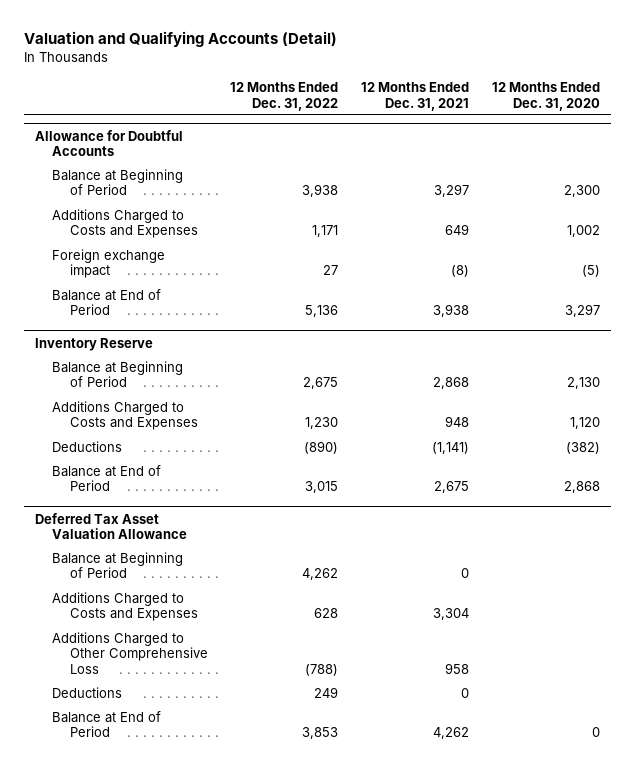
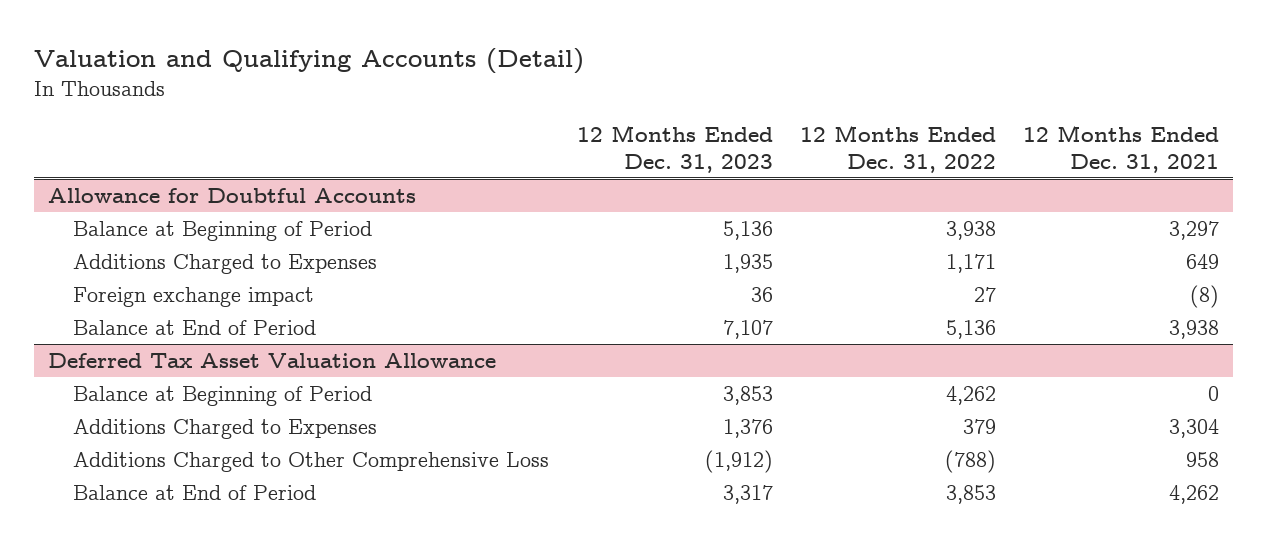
[491,82,600,111] 12 Months Ended Dec. 31, 2020 -> none
none -> [576,124,773,173] 12 Months Ended Dec. 31, 2023
[52,208,198,239] Additions Charged to Costs and Expenses -> [73,253,378,274] Additions Charged to Expenses
[35,337,154,351] Inventory Reserve -> none
[52,360,184,388] Balance at Beginning of Period -> none
[52,400,198,431] Additions Charged to Costs and Expenses -> none
[52,440,123,452] Deductions -> none
[52,464,162,492] Balance at End of Period -> none
[52,591,198,622] Additions Charged to Costs and Expenses -> [73,418,378,439] Additions Charged to Expenses
[314,608,339,619] 628 -> [963,418,997,434] 379
[52,686,123,698] Deductions -> none

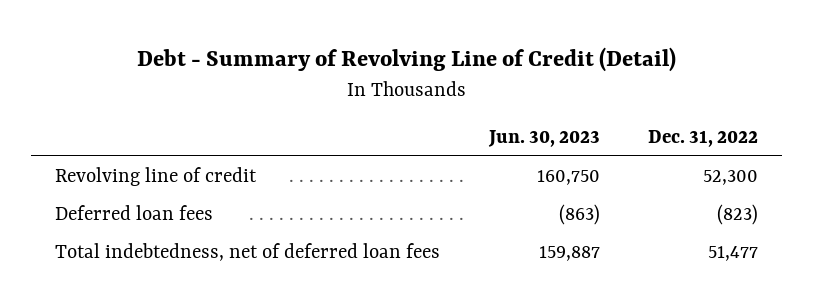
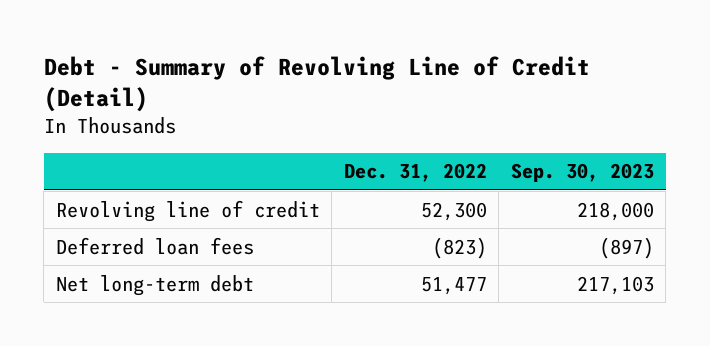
[487,130,600,148] Jun. 30, 2023 -> none
none -> [510,163,654,183] Sep. 30, 2023
[55,243,441,262] Total indebtedness, net of deferred loan fees -> [55,274,254,296] Net long-term debt

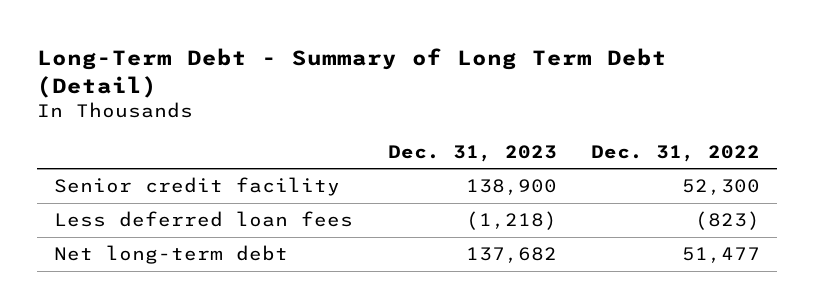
[43,55,590,112] Debt - Summary of Revolving Line of Credit (Detail) -> [37,47,668,98] Long-Term Debt - Summary of Long Term Debt (Detail)
[510,163,654,183] Sep. 30, 2023 -> none
none -> [387,144,557,162] Dec. 31, 2023
[55,199,320,222] Revolving line of credit -> [54,177,341,197] Senior credit facility
[55,236,254,255] Deferred loan fees -> [54,211,354,228] Less deferred loan fees

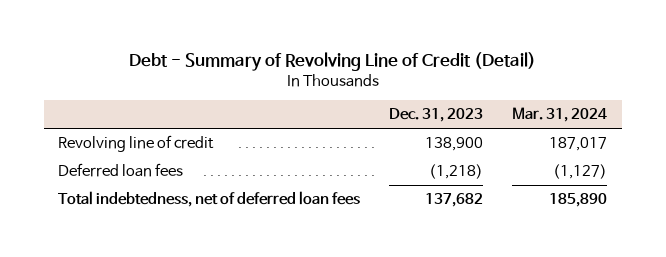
[37,47,668,98] Long-Term Debt - Summary of Long Term Debt (Detail) -> [128,52,536,72] Debt - Summary of Revolving Line of Credit (Detail)
[590,144,760,162] Dec. 31, 2022 -> none
none -> [512,107,608,123] Mar. 31, 2024
[54,177,341,197] Senior credit facility -> [58,135,215,153] Revolving line of credit
[54,211,354,228] Less deferred loan fees -> [58,163,184,178] Deferred loan fees
[54,245,289,265] Net long-term debt -> [58,191,361,208] Total indebtedness, net of deferred loan fees

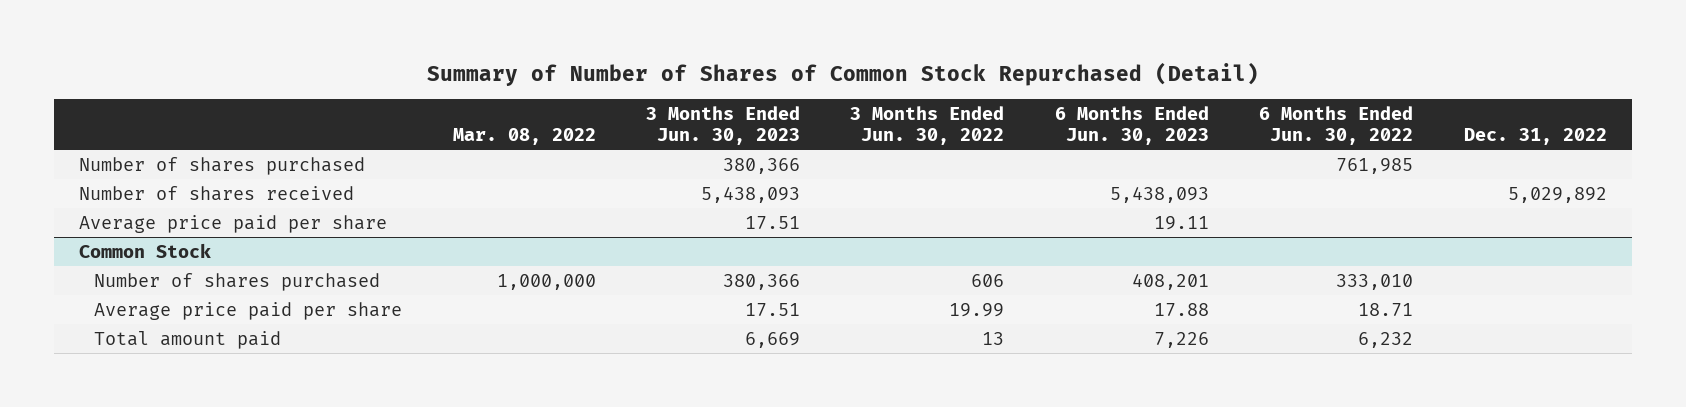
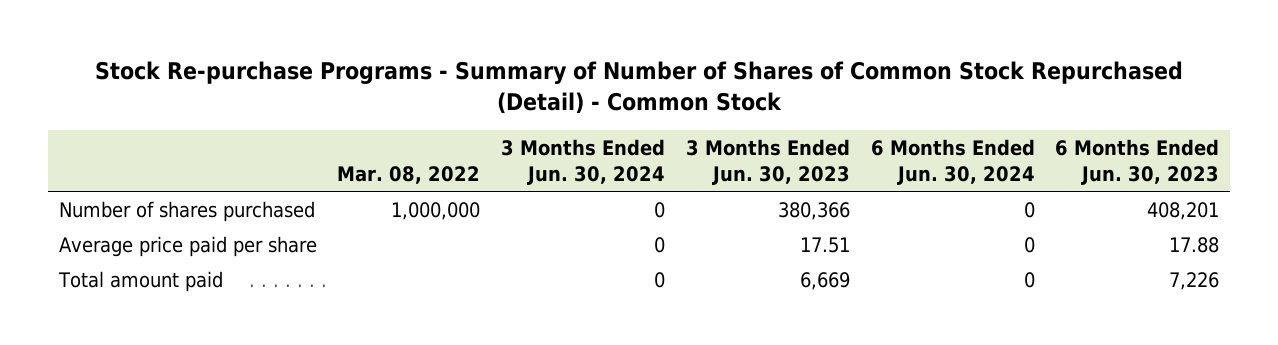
[426,62,1259,87] Summary of Number of Shares of Common Stock Repurchased (Detail) -> [95,61,1184,115] Stock Re-purchase Programs - Summary of Number of Shares of Common Stock Repurchased (Detail) - Common Stock
[850,106,1005,145] 3 Months Ended Jun. 30, 2022 -> none
[1259,106,1414,145] 6 Months Ended Jun. 30, 2022 -> none
[1463,127,1607,145] Dec. 31, 2022 -> none
none -> [501,139,666,185] 3 Months Ended Jun. 30, 2024
none -> [870,139,1035,185] 6 Months Ended Jun. 30, 2024
[78,156,365,175] Number of shares purchased -> none
[78,185,354,201] Number of shares received -> none
[78,214,387,233] Average price paid per share -> none
[78,242,211,258] Common Stock -> none

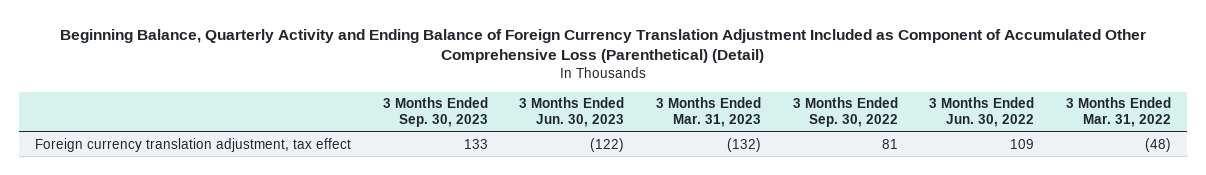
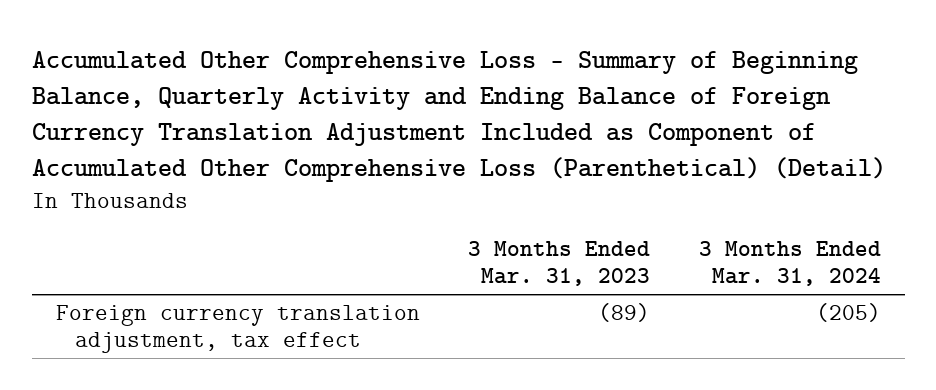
[59,28,1146,64] Beginning Balance, Quarterly Activity and Ending Balance of Foreign Currency Translation Adjustment Included as Component of Accumulated Other Comprehensive Loss (Parenthetical) (Detail) -> [31,50,886,183] Accumulated Other Comprehensive Loss - Summary of Beginning Balance, Quarterly Activity and Ending Balance of Foreign Currency Translation Adjustment Included as Component of Accumulated Other Comprehensive Loss (Parenthetical) (Detail)
[382,97,488,127] 3 Months Ended Sep. 30, 2023 -> none
[519,97,625,127] 3 Months Ended Jun. 30, 2023 -> none
[792,97,898,127] 3 Months Ended Sep. 30, 2022 -> none
[929,97,1035,127] 3 Months Ended Jun. 30, 2022 -> none
[1065,97,1171,127] 3 Months Ended Mar. 31, 2022 -> none
none -> [698,240,881,287] 3 Months Ended Mar. 31, 2024
[726,137,761,152] (132) -> [598,302,651,322] (89)

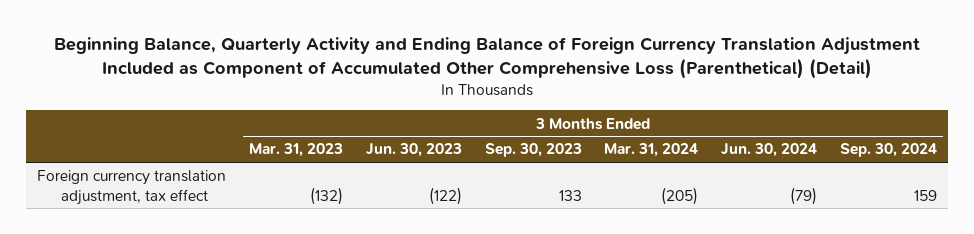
[31,50,886,183] Accumulated Other Comprehensive Loss - Summary of Beginning Balance, Quarterly Activity and Ending Balance of Foreign Currency Translation Adjustment Included as Component of Accumulated Other Comprehensive Loss (Parenthetical) (Detail) -> [54,36,921,80] Beginning Balance, Quarterly Activity and Ending Balance of Foreign Currency Translation Adjustment Included as Component of Accumulated Other Comprehensive Loss (Parenthetical) (Detail)
none -> [365,143,462,158] Jun. 30, 2023
none -> [484,143,582,158] Sep. 30, 2023
none -> [721,143,818,158] Jun. 30, 2024
none -> [839,143,937,158] Sep. 30, 2024
[598,302,651,322] (89) -> [310,186,344,205] (132)

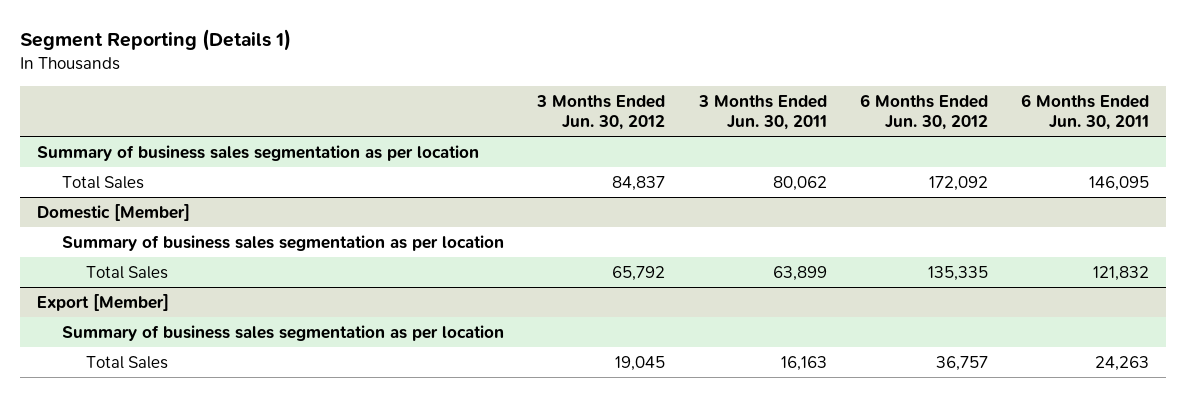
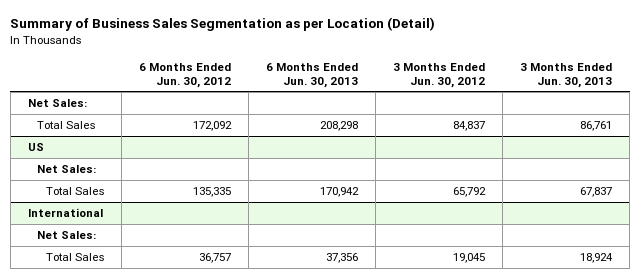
[20,29,292,52] Segment Reporting (Details 1) -> [10,17,436,32] Summary of Business Sales Segmentation as per Location (Detail)
[697,94,827,131] 3 Months Ended Jun. 30, 2011 -> none
[1021,93,1150,131] 6 Months Ended Jun. 30, 2011 -> none
none -> [265,62,358,88] 6 Months Ended Jun. 30, 2013
none -> [520,62,613,88] 3 Months Ended Jun. 30, 2013
[36,144,479,161] Summary of business sales segmentation as per location -> [27,98,87,107] Net Sales:
[36,203,190,221] Domestic [Member] -> none
none -> [27,142,44,151] US
[61,234,504,251] Summary of business sales segmentation as per location -> [36,164,96,173] Net Sales:
[36,293,169,311] Export [Member] -> none
none -> [27,207,103,217] International
[61,324,504,341] Summary of business sales segmentation as per location -> [36,230,96,239] Net Sales:

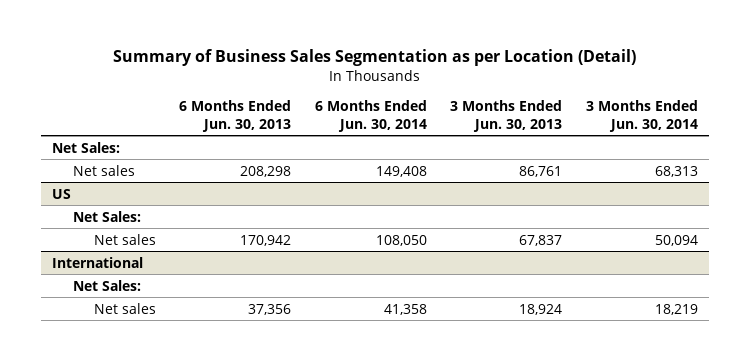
[138,62,231,88] 6 Months Ended Jun. 30, 2012 -> none
[393,62,486,88] 3 Months Ended Jun. 30, 2012 -> none
none -> [314,100,427,132] 6 Months Ended Jun. 30, 2014
none -> [585,100,698,132] 3 Months Ended Jun. 30, 2014
[36,120,95,129] Total Sales -> [73,164,136,176] Net sales
[45,186,104,195] Total Sales -> [93,233,156,245] Net sales
[45,252,104,261] Total Sales -> [93,302,156,314] Net sales

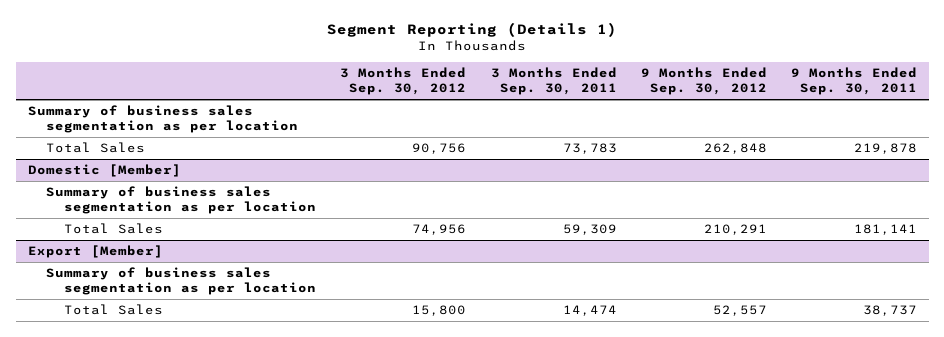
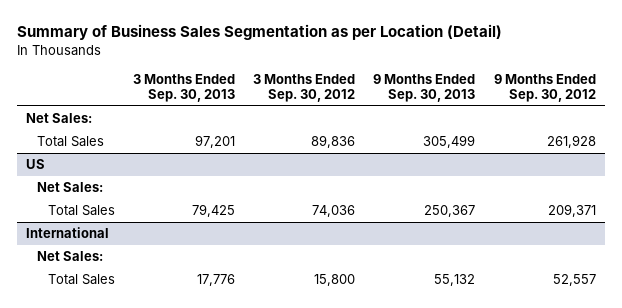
[327,22,618,38] Segment Reporting (Details 1) -> [17,24,503,41] Summary of Business Sales Segmentation as per Location (Detail)
[490,67,617,96] 3 Months Ended Sep. 30, 2011 -> none
[790,67,917,96] 9 Months Ended Sep. 30, 2011 -> none
none -> [132,73,235,102] 3 Months Ended Sep. 30, 2013
none -> [373,73,476,102] 9 Months Ended Sep. 30, 2013
[27,164,181,178] Domestic [Member] -> none
[27,245,163,259] Export [Member] -> none
[27,105,299,134] Summary of business sales segmentation as per location -> [26,113,93,124] Net Sales:
[412,143,467,155] 90,756 -> [311,135,356,149] 89,836
[703,143,767,155] 262,848 -> [546,135,596,149] 261,928
none -> [26,159,46,170] US
[46,186,317,215] Summary of business sales segmentation as per location -> [37,182,104,193] Net Sales:
[412,224,467,236] 74,956 -> [312,205,356,218] 74,036
[703,224,767,236] 210,291 -> [547,204,596,218] 209,371
none -> [26,227,110,239] International
[46,267,317,296] Summary of business sales segmentation as per location -> [37,251,104,262] Net Sales:

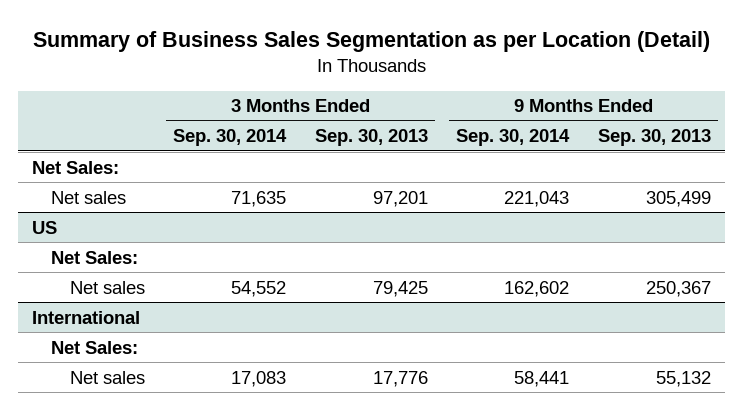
[253,73,356,102] 3 Months Ended Sep. 30, 2012 -> none
[493,73,596,102] 9 Months Ended Sep. 30, 2012 -> none
none -> [173,129,288,147] Sep. 30, 2014
none -> [456,129,571,147] Sep. 30, 2014
[37,136,105,148] Total Sales -> [51,190,127,204] Net sales
[47,205,115,217] Total Sales -> [69,280,145,294] Net sales
[47,274,115,286] Total Sales -> [69,370,145,384] Net sales

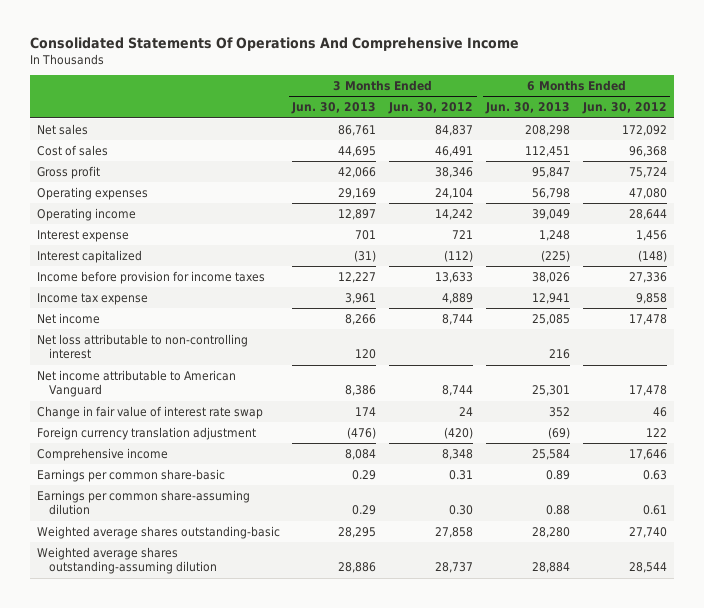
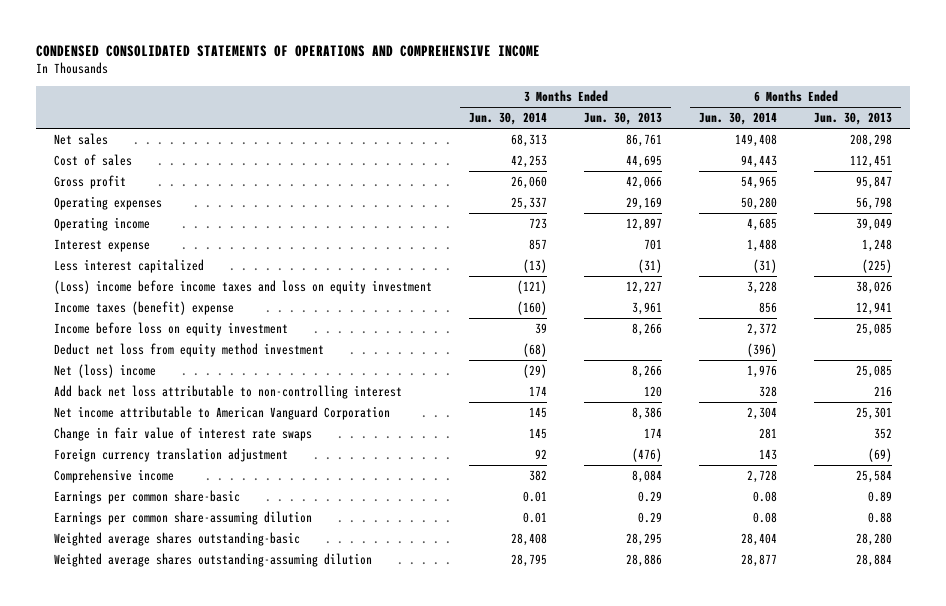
[30,36,520,51] Consolidated Statements Of Operations And Comprehensive Income -> [35,44,540,57] CONDENSED CONSOLIDATED STATEMENTS OF OPERATIONS AND COMPREHENSIVE INCOME
[388,102,474,115] Jun. 30, 2012 -> none
[582,102,668,115] Jun. 30, 2012 -> none
none -> [469,112,548,126] Jun. 30, 2014
none -> [699,112,778,126] Jun. 30, 2014
[36,249,142,263] Interest capitalized -> [54,258,205,273] Less interest capitalized
[36,270,265,284] Income before provision for income taxes -> [54,279,433,294] (Loss) income before income taxes and loss on equity investment
[36,292,148,305] Income tax expense -> [54,300,235,315] Income taxes (benefit) expense
none -> [54,321,289,336] Income before loss on equity investment
none -> [54,342,325,357] Deduct net loss from equity method investment
[36,312,100,324] Net income -> [54,363,157,378] Net (loss) income
[36,333,248,360] Net loss attributable to non-controlling interest -> [54,384,403,399] Add back net loss attributable to non-controlling interest
[36,369,236,398] Net income attributable to American Vanguard -> [54,405,391,420] Net income attributable to American Vanguard Corporation
[36,405,263,419] Change in fair value of interest rate swap -> [54,426,313,441] Change in fair value of interest rate swaps

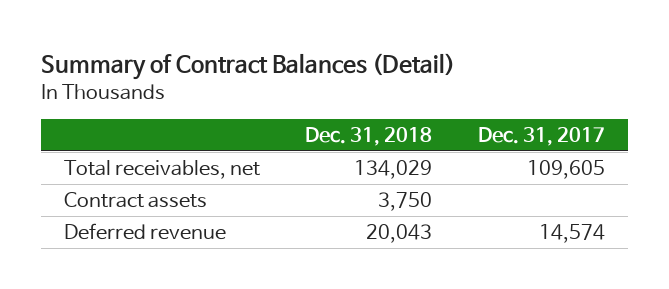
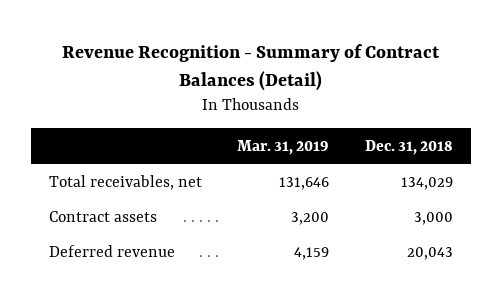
[40,52,455,80] Summary of Contract Balances (Detail) -> [61,44,440,91] Revenue Recognition - Summary of Contract Balances (Detail)
[478,127,606,147] Dec. 31, 2017 -> none
none -> [237,139,330,155] Mar. 31, 2019
[378,192,433,212] 3,750 -> [414,211,454,225] 3,000

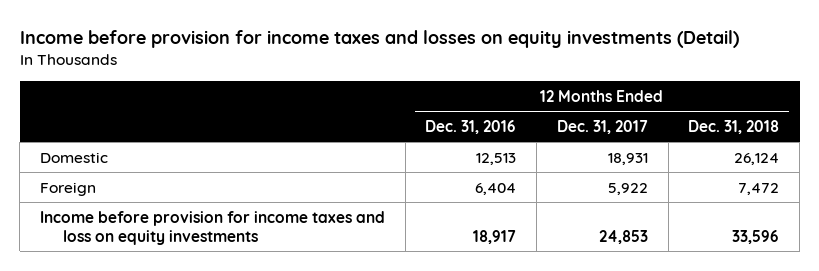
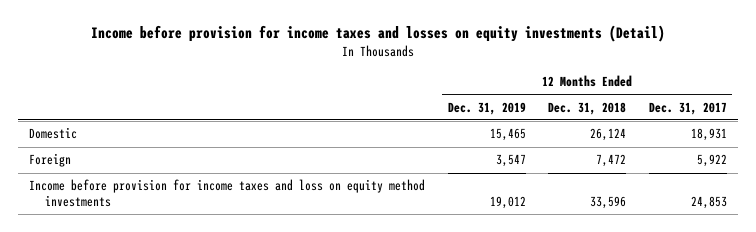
[425,119,517,134] Dec. 31, 2016 -> none
none -> [447,101,526,115] Dec. 31, 2019
[39,210,385,245] Income before provision for income taxes and loss on equity investments -> [29,179,426,208] Income before provision for income taxes and loss on equity method investments

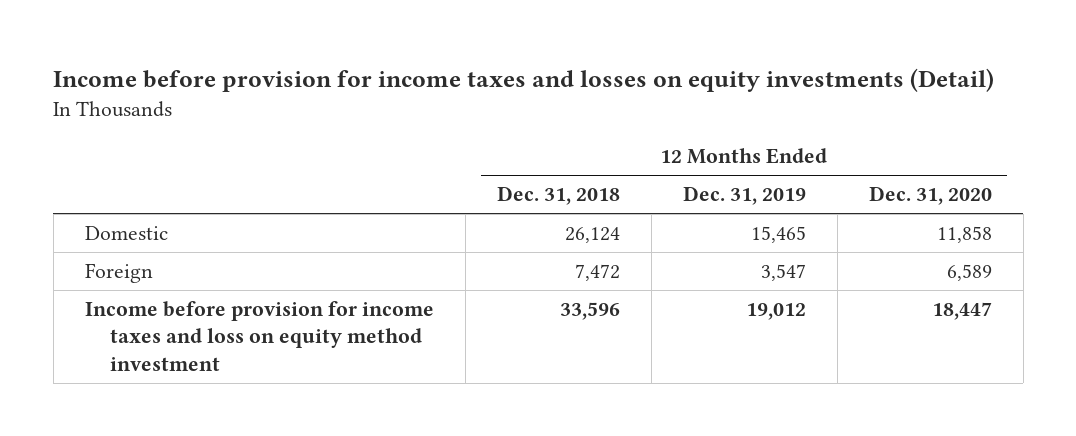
[648,101,727,115] Dec. 31, 2017 -> none
none -> [868,186,992,206] Dec. 31, 2020
[29,179,426,208] Income before provision for income taxes and loss on equity method investments -> [84,300,434,371] Income before provision for income taxes and loss on equity method investment

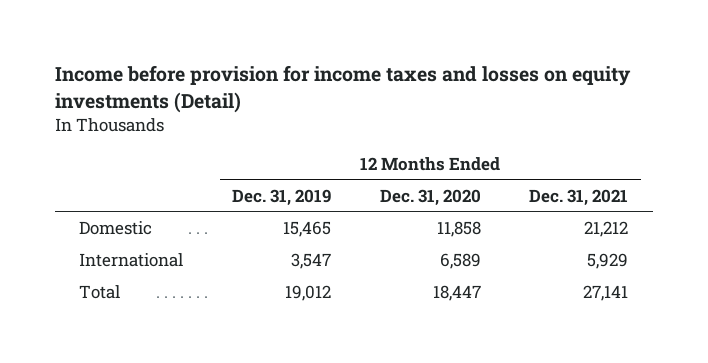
[496,186,620,206] Dec. 31, 2018 -> none
none -> [529,188,629,206] Dec. 31, 2021
[84,262,153,283] Foreign -> [79,252,184,267] International
[84,300,434,371] Income before provision for income taxes and loss on equity method investment -> [79,284,121,299] Total

